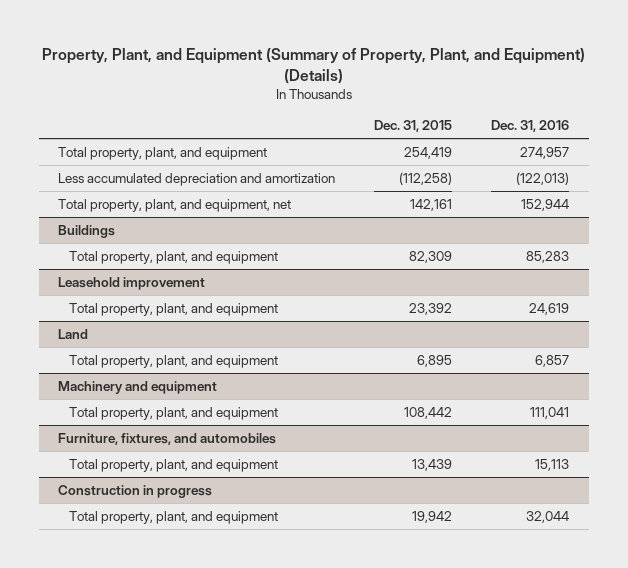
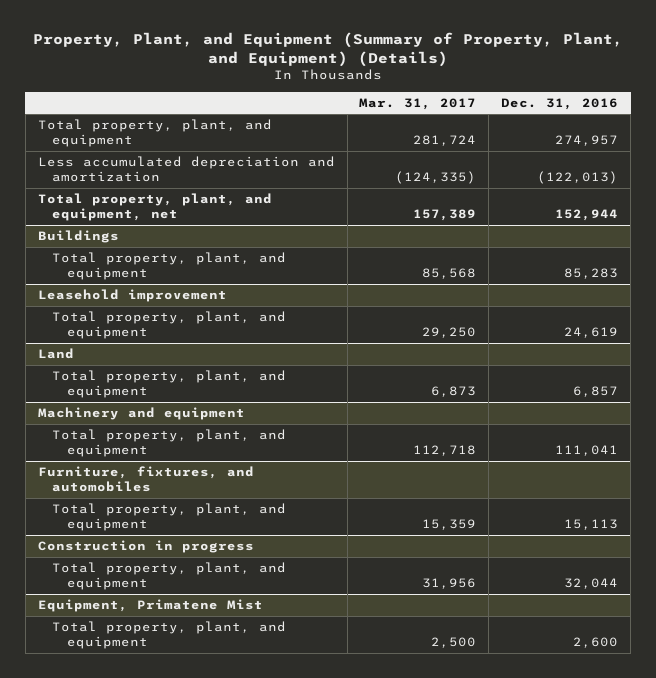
[374,120,453,133] Dec. 31, 2015 -> none
none -> [359,97,477,110] Mar. 31, 2017
none -> [37,599,263,613] Equipment, Primatene Mist
none -> [52,621,287,650] Total property, plant, and equipment

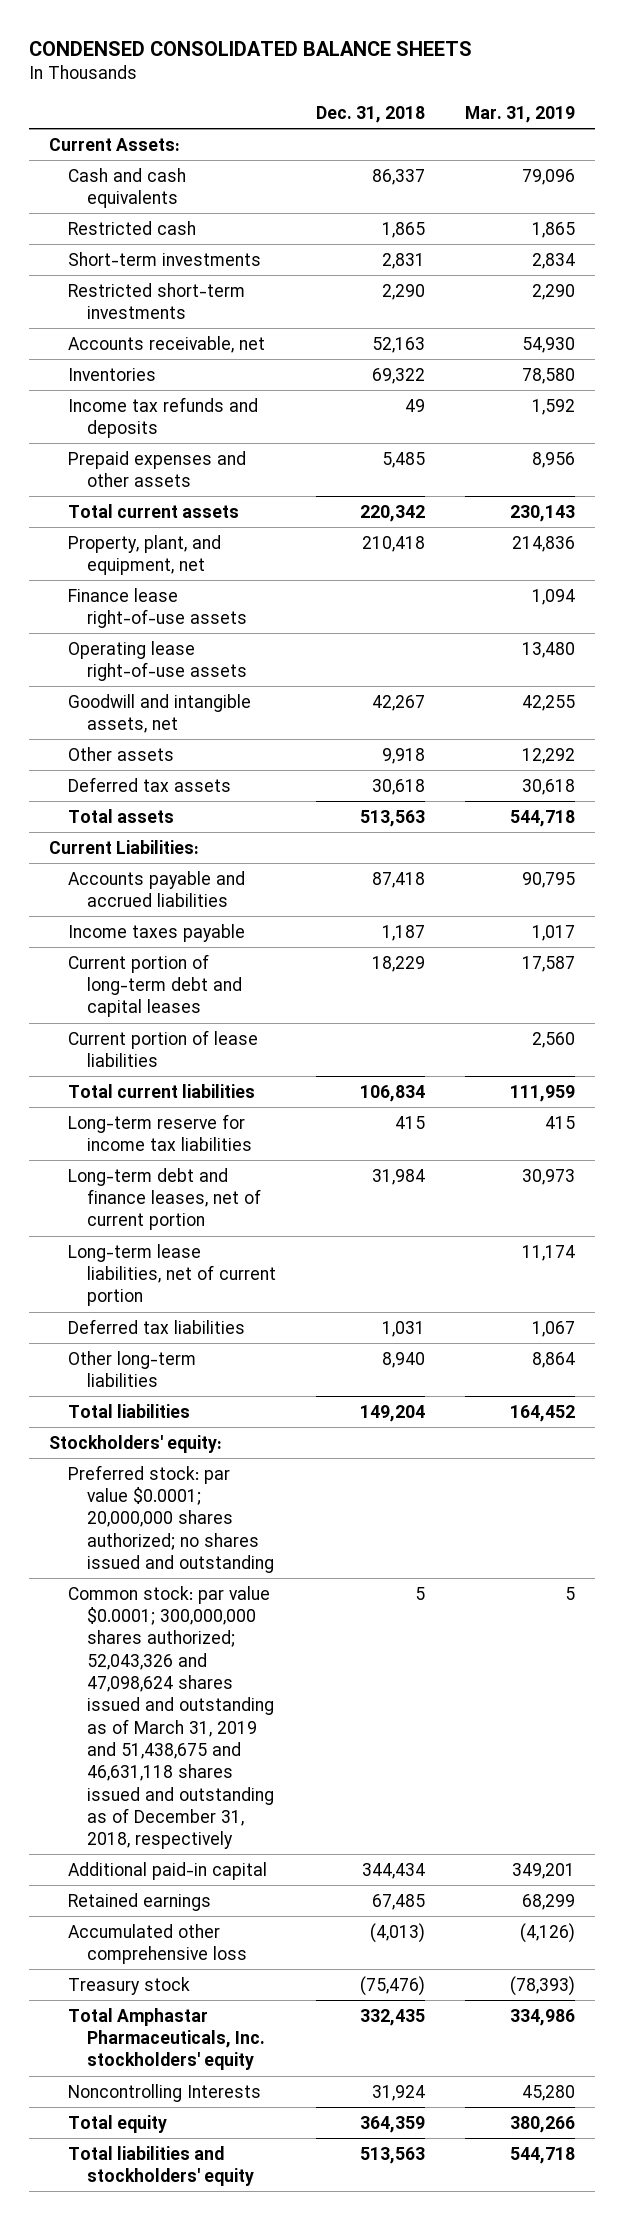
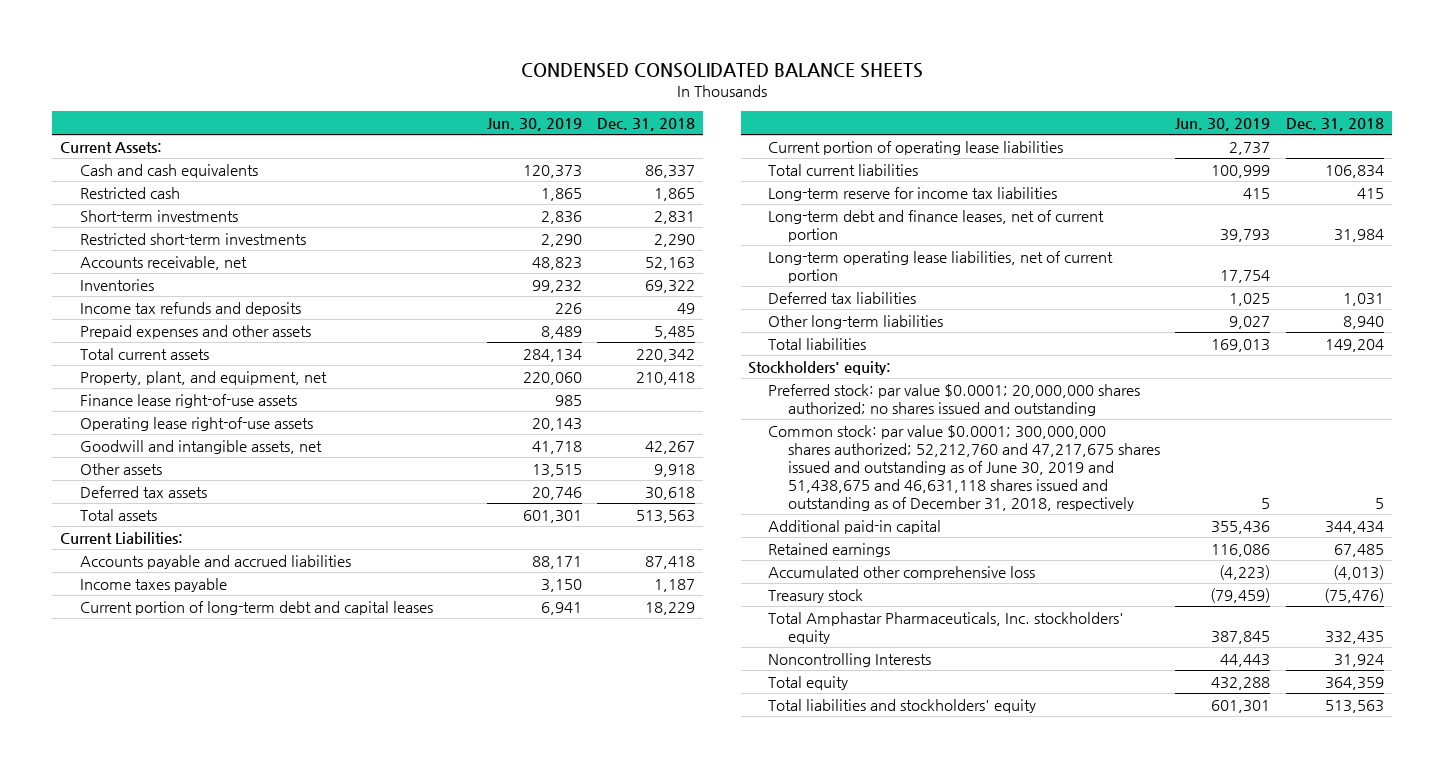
[464,105,575,123] Mar. 31, 2019 -> none
none -> [486,117,582,131] Jun. 30, 2019
[67,1029,258,1068] Current portion of lease liabilities -> [768,140,1064,155] Current portion of operating lease liabilities
[67,1243,276,1307] Long-term lease liabilities, net of current portion -> [768,250,1114,283] Long-term operating lease liabilities, net of current portion
[67,1585,274,1850] Common stock: par value $0.0001; 300,000,000 shares authorized; 52,043,326 and 47,098,624 shares issued and outstanding as of March 31, 2019 and 51,438,675 and 46,631,118 shares issued and outstanding as of December 31, 2018, respectively -> [768,424,1160,512] Common stock: par value $0.0001; 300,000,000 shares authorized; 52,212,760 and 47,217,675 shares issued and outstanding as of June 30, 2019 and 51,438,675 and 46,631,118 shares issued and outstanding as of December 31, 2018, respectively

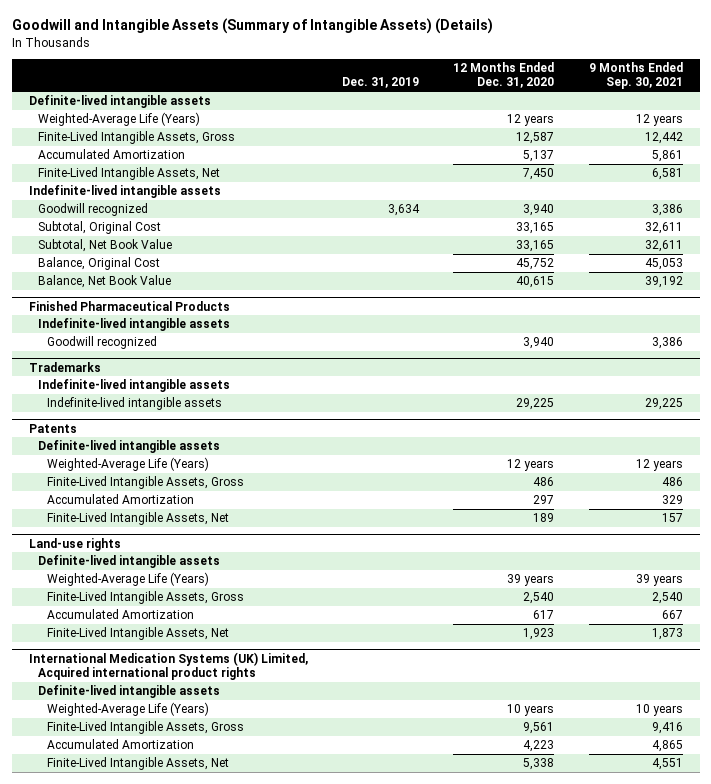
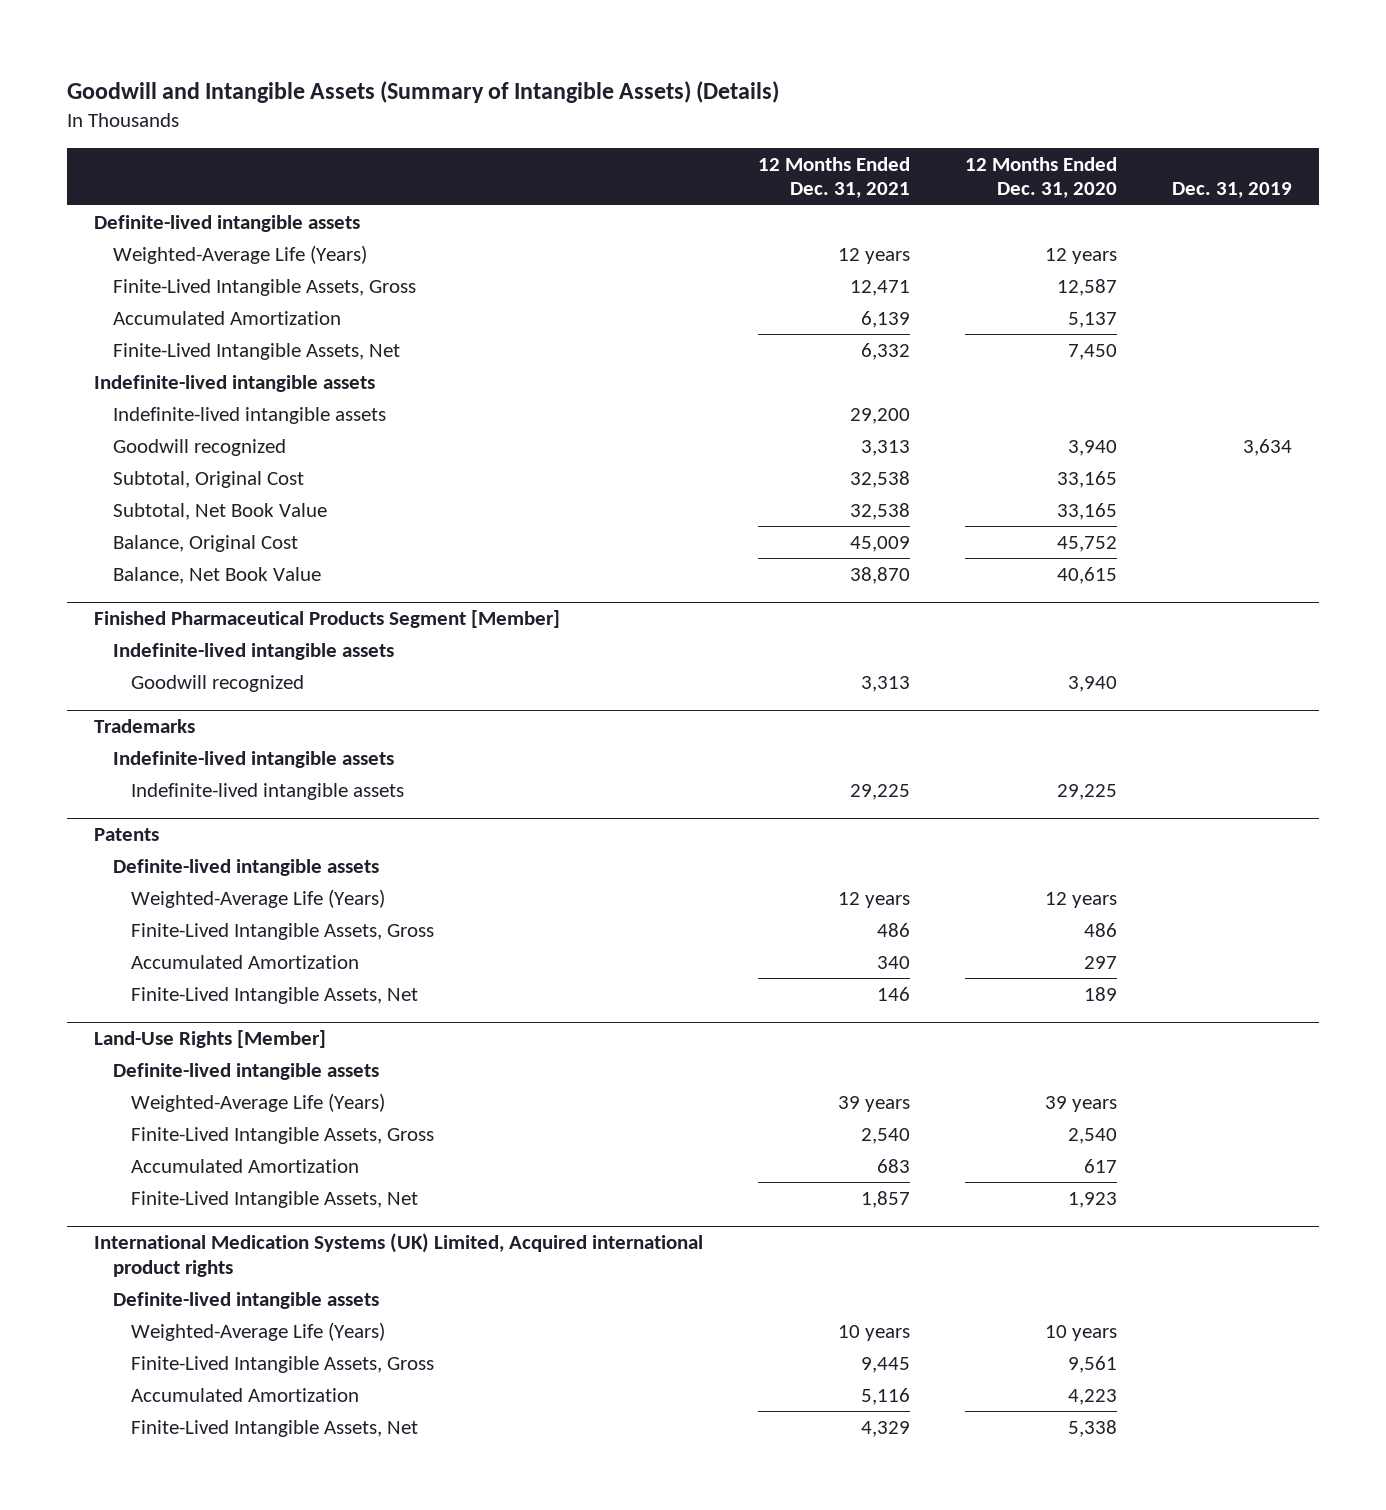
[588,61,683,90] 9 Months Ended Sep. 30, 2021 -> none
none -> [758,156,911,199] 12 Months Ended Dec. 31, 2021
none -> [112,406,386,424] Indefinite-lived intangible assets
[28,300,230,311] Finished Pharmaceutical Products -> [94,610,561,629] Finished Pharmaceutical Products Segment [Member]
[28,537,121,551] Land-use rights -> [94,1030,327,1049] Land-Use Rights [Member]

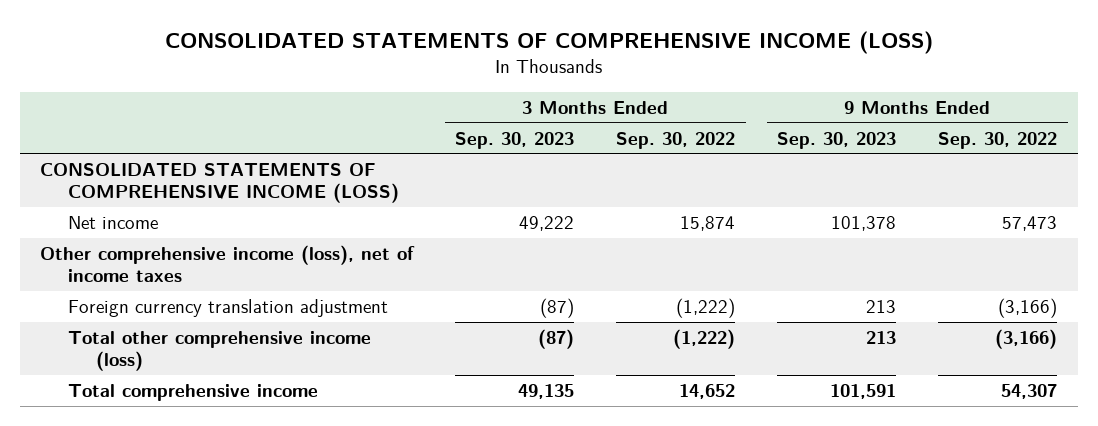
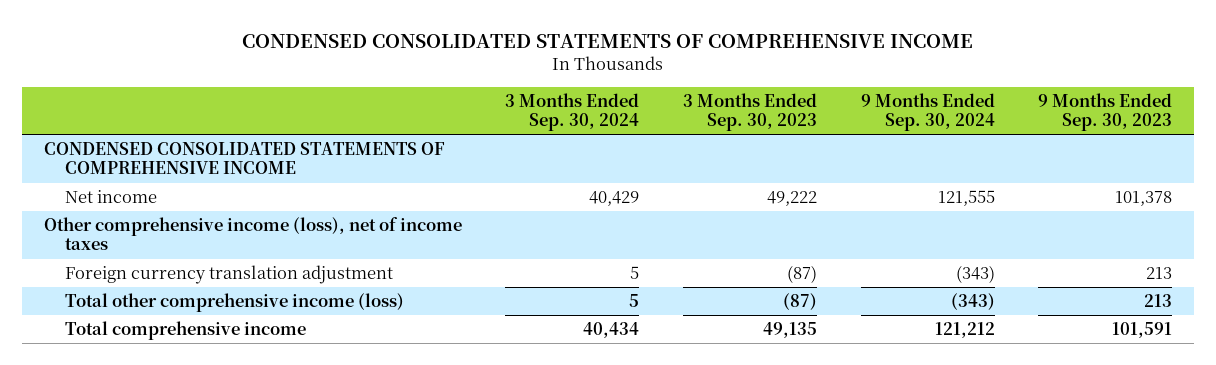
[164,31,933,55] CONSOLIDATED STATEMENTS OF COMPREHENSIVE INCOME (LOSS) -> [242,33,974,48] CONDENSED CONSOLIDATED STATEMENTS OF COMPREHENSIVE INCOME
[616,131,736,149] Sep. 30, 2022 -> none
[938,131,1058,149] Sep. 30, 2022 -> none
none -> [505,92,640,131] 3 Months Ended Sep. 30, 2024
none -> [860,92,995,131] 9 Months Ended Sep. 30, 2024
[40,162,400,204] CONSOLIDATED STATEMENTS OF COMPREHENSIVE INCOME (LOSS) -> [43,142,445,175] CONDENSED CONSOLIDATED STATEMENTS OF COMPREHENSIVE INCOME

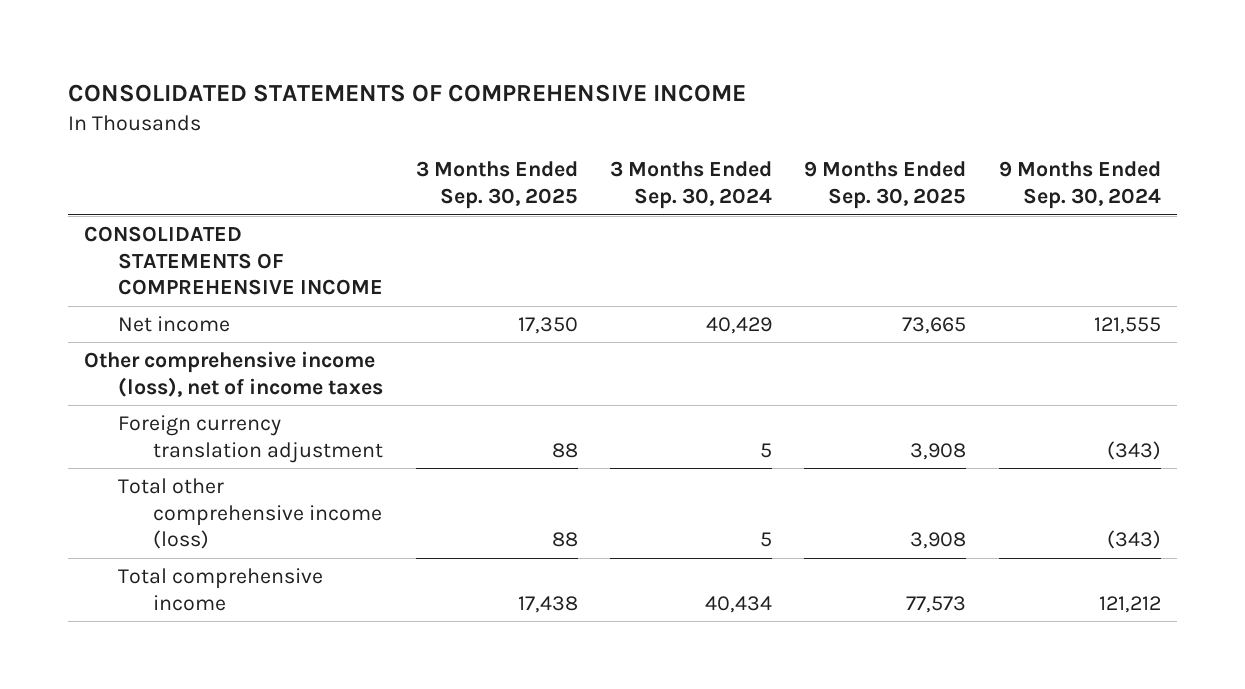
[242,33,974,48] CONDENSED CONSOLIDATED STATEMENTS OF COMPREHENSIVE INCOME -> [68,84,747,103] CONSOLIDATED STATEMENTS OF COMPREHENSIVE INCOME
[683,92,818,131] 3 Months Ended Sep. 30, 2023 -> none
[1038,92,1173,131] 9 Months Ended Sep. 30, 2023 -> none
none -> [415,161,578,210] 3 Months Ended Sep. 30, 2025
none -> [804,161,967,210] 9 Months Ended Sep. 30, 2025
[43,142,445,175] CONDENSED CONSOLIDATED STATEMENTS OF COMPREHENSIVE INCOME -> [84,225,384,296] CONSOLIDATED STATEMENTS OF COMPREHENSIVE INCOME

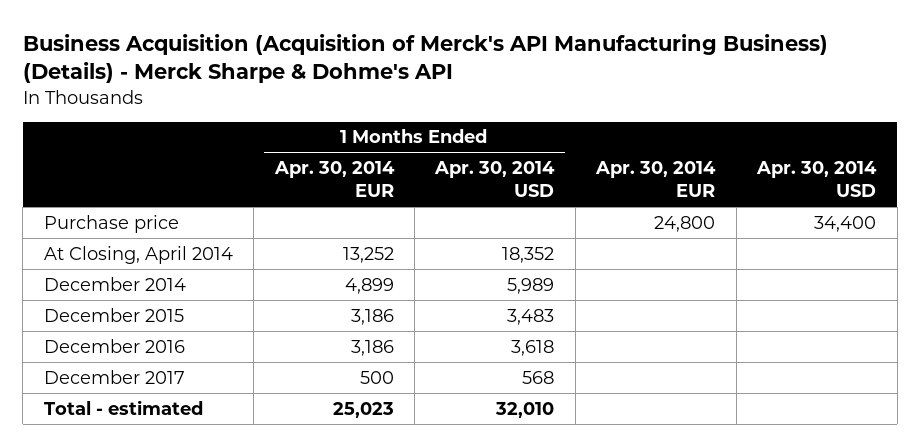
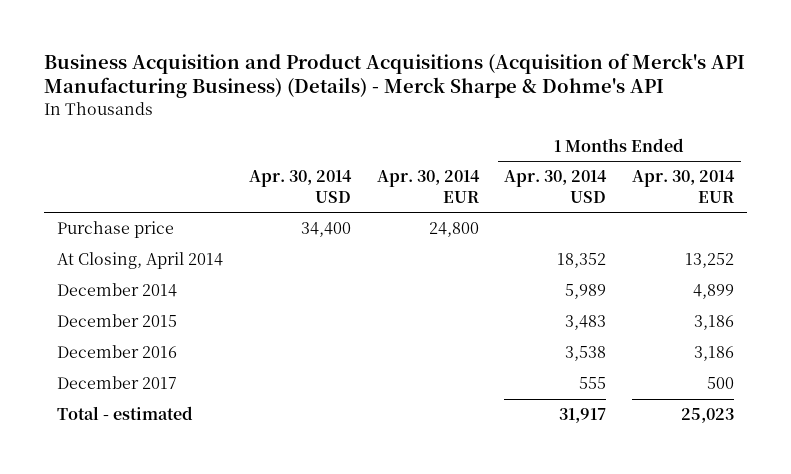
[22,33,828,84] Business Acquisition (Acquisition of Merck's API Manufacturing Business) (Details) - Merck Sharpe & Dohme's API -> [43,52,745,99] Business Acquisition and Product Acquisitions (Acquisition of Merck's API Manufacturing Business) (Details) - Merck Sharpe & Dohme's API
[511,339,555,356] 3,618 -> [565,346,607,362] 3,538
[522,370,555,384] 568 -> [579,377,607,390] 555
[495,401,555,418] 32,010 -> [559,408,607,424] 31,917

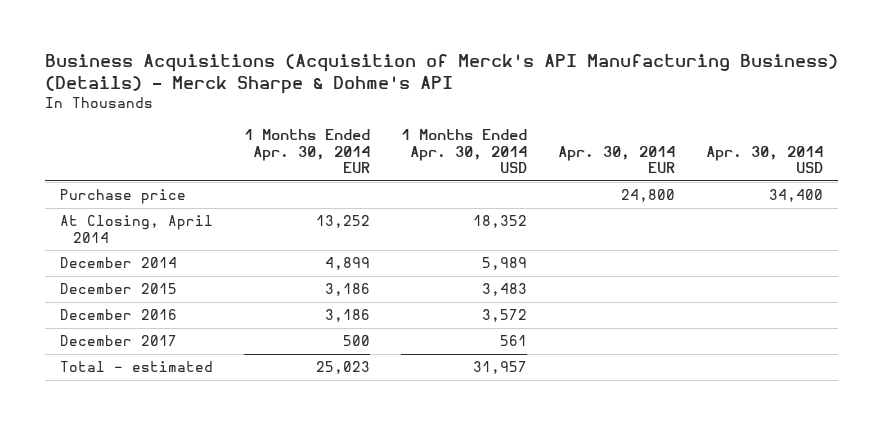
[43,52,745,99] Business Acquisition and Product Acquisitions (Acquisition of Merck's API Manufacturing Business) (Details) - Merck Sharpe & Dohme's API -> [45,54,839,95] Business Acquisitions (Acquisition of Merck's API Manufacturing Business) (Details) - Merck Sharpe & Dohme's API
[565,346,607,362] 3,538 -> [482,309,528,323] 3,572
[579,377,607,390] 555 -> [500,335,528,347] 561
[559,408,607,424] 31,917 -> [473,361,528,375] 31,957

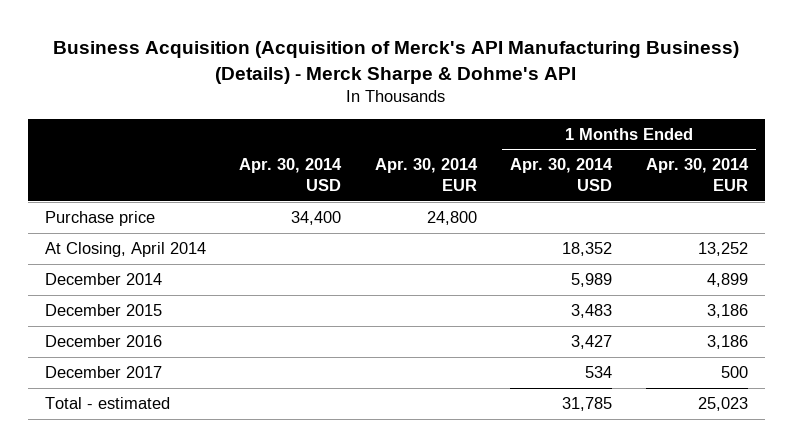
[45,54,839,95] Business Acquisitions (Acquisition of Merck's API Manufacturing Business) (Details) - Merck Sharpe & Dohme's API -> [53,40,740,84] Business Acquisition (Acquisition of Merck's API Manufacturing Business) (Details) - Merck Sharpe & Dohme's API
[482,309,528,323] 3,572 -> [571,335,613,350] 3,427
[500,335,528,347] 561 -> [585,366,613,379] 534
[473,361,528,375] 31,957 -> [562,397,613,412] 31,785

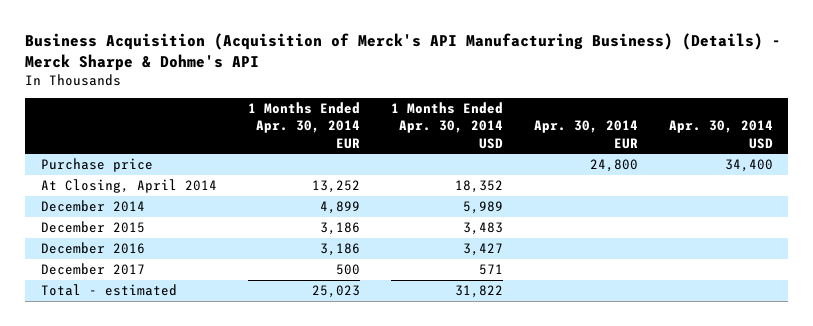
[585,366,613,379] 534 -> [478,264,503,276] 571
[562,397,613,412] 31,785 -> [454,285,503,299] 31,822

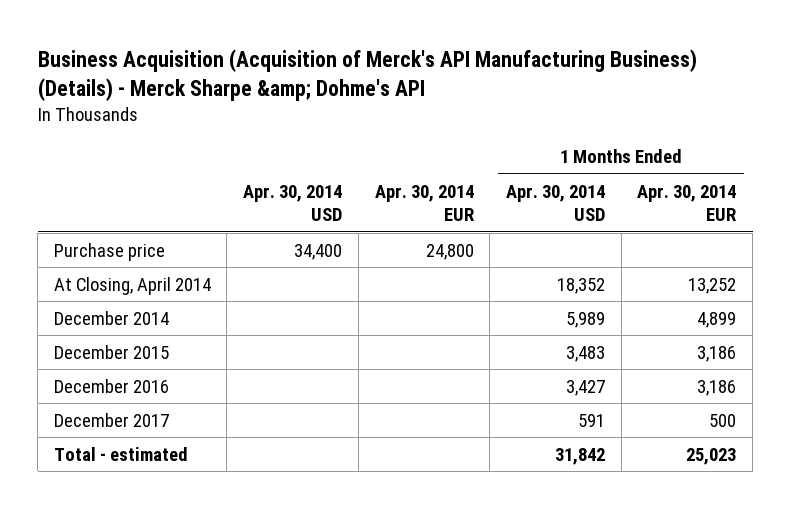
[25,33,782,71] Business Acquisition (Acquisition of Merck's API Manufacturing Business) (Details) - Merck Sharpe & Dohme's API -> [37,48,697,101] Business Acquisition (Acquisition of Merck's API Manufacturing Business) (Details) - Merck Sharpe &amp; Dohme's API
[478,264,503,276] 571 -> [577,413,605,427] 591
[454,285,503,299] 31,822 -> [554,447,605,465] 31,842

